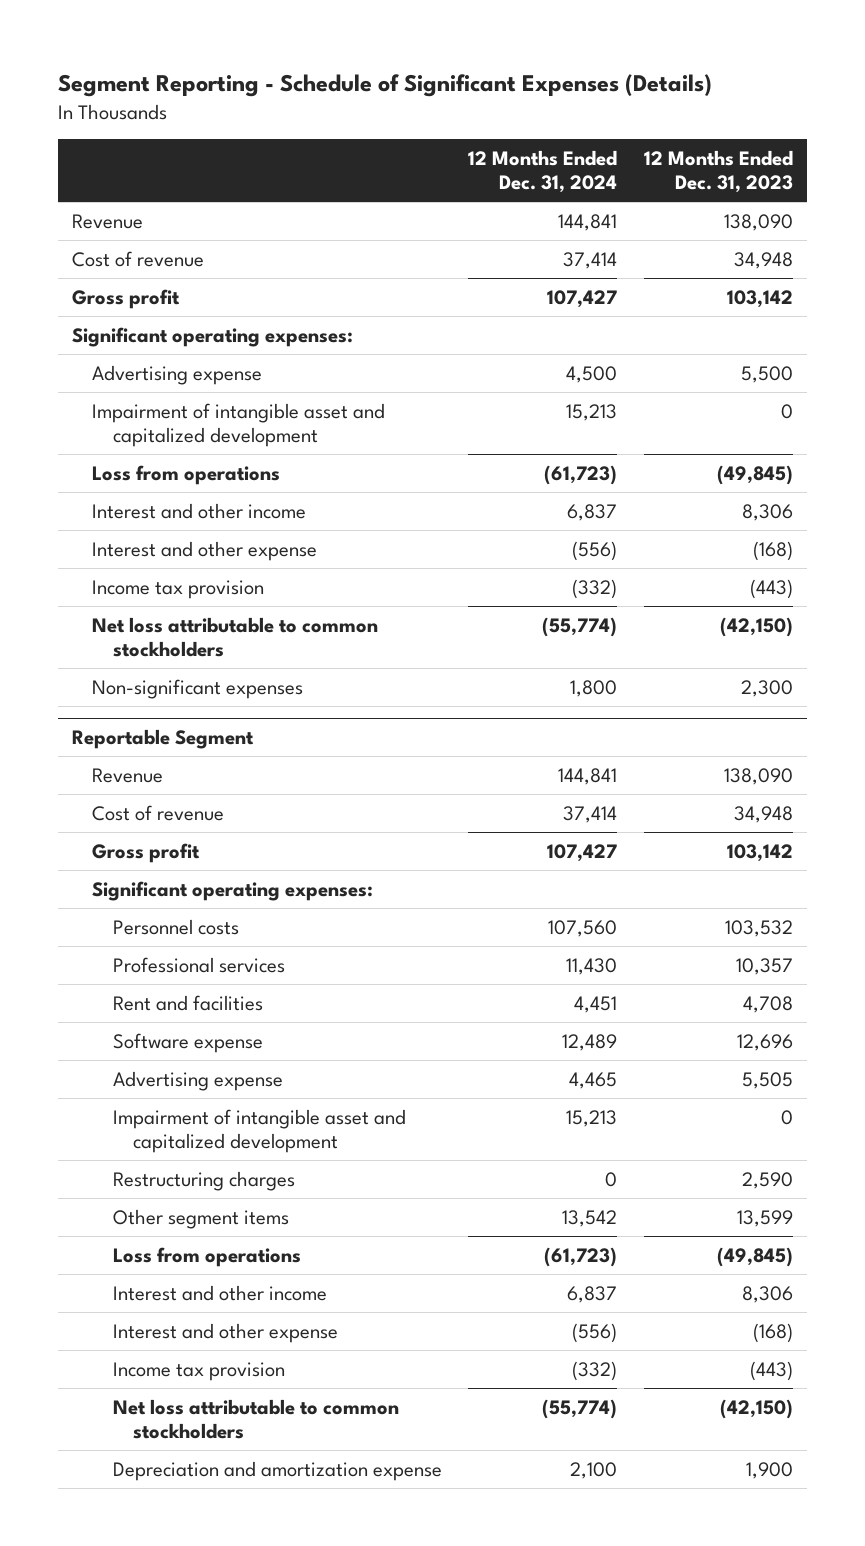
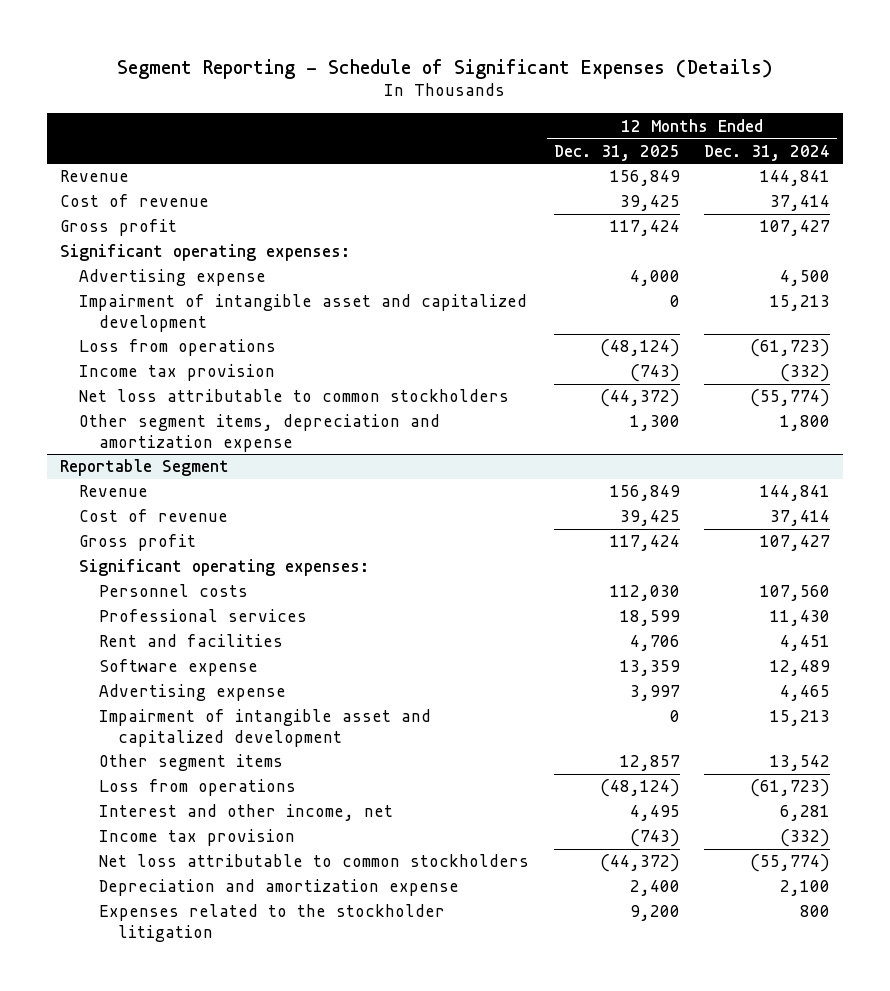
[644,150,794,194] 12 Months Ended Dec. 31, 2023 -> none
none -> [553,144,680,161] Dec. 31, 2025
[92,502,307,519] Interest and other income -> none
[92,540,318,561] Interest and other expense -> none
[92,678,304,699] Non-significant expenses -> none
none -> [79,414,441,452] Other segment items, depreciation and amortization expense
[112,1170,295,1191] Restructuring charges -> none
[112,1322,338,1343] Interest and other expense -> none
[112,1284,327,1301] Interest and other income -> [98,804,393,822] Interest and other income, net
[567,1285,618,1303] 6,837 -> [780,805,831,822] 6,281
none -> [98,904,445,942] Expenses related to the stockholder litigation

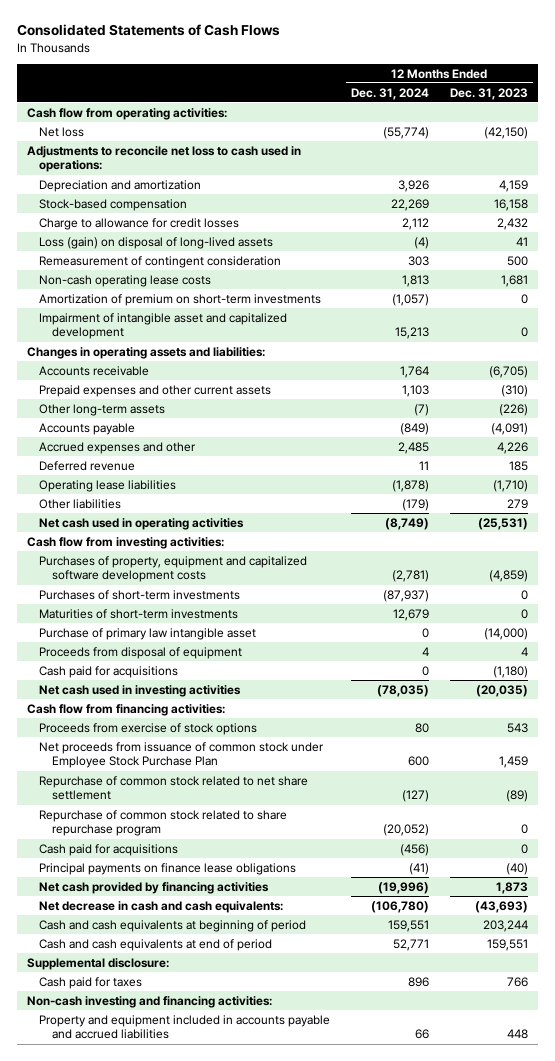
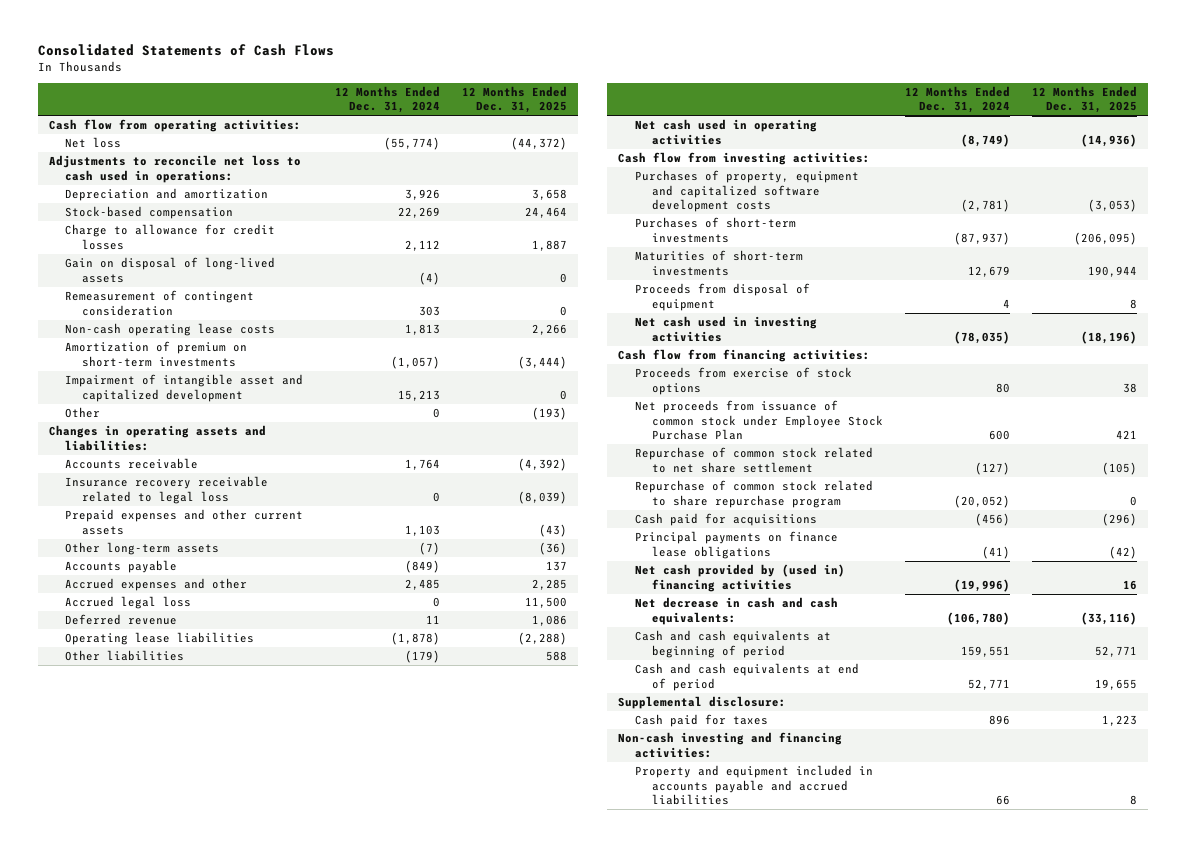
[449,87,528,100] Dec. 31, 2023 -> none
none -> [462,85,568,114] 12 Months Ended Dec. 31, 2025
[39,236,274,249] Loss (gain) on disposal of long-lived assets -> [65,257,276,283] Gain on disposal of long-lived assets
none -> [65,407,101,419] Other
none -> [65,476,269,504] Insurance recovery receivable related to legal loss
none -> [65,596,192,610] Accrued legal loss
[39,627,257,640] Purchase of primary law intangible asset -> none
[39,665,179,678] Cash paid for acquisitions -> none
[39,881,270,894] Net cash provided by financing activities -> [635,564,846,592] Net cash provided by (used in) financing activities

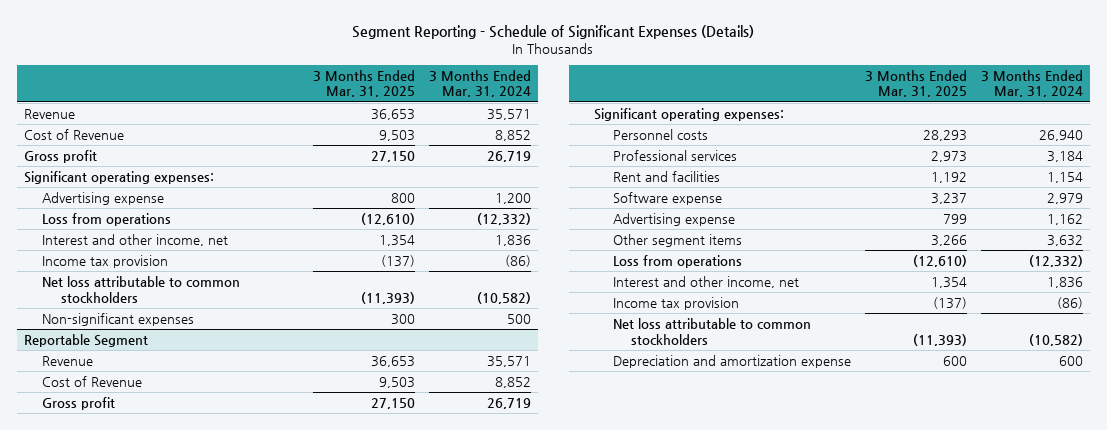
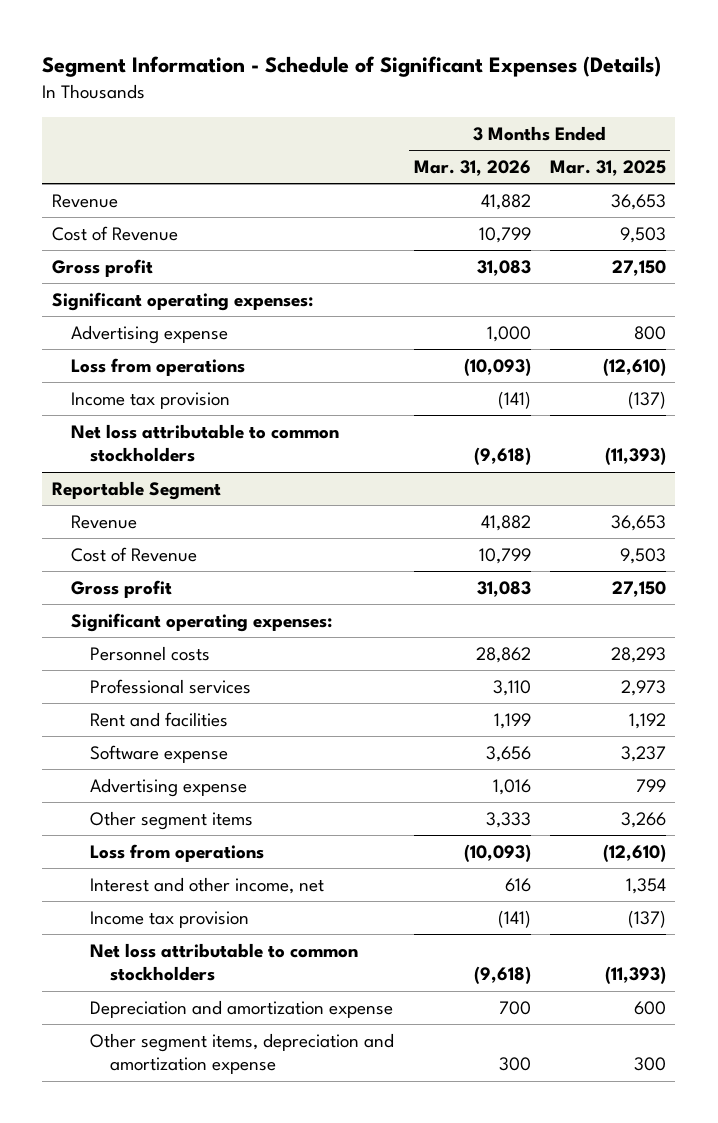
[352,24,755,39] Segment Reporting - Schedule of Significant Expenses (Details) -> [42,56,662,78] Segment Information - Schedule of Significant Expenses (Details)
[428,69,531,98] 3 Months Ended Mar. 31, 2024 -> none
none -> [413,159,531,176] Mar. 31, 2026
[42,233,229,246] Interest and other income, net -> none
[42,312,195,326] Non-significant expenses -> none
none -> [90,1032,395,1075] Other segment items, depreciation and amortization expense

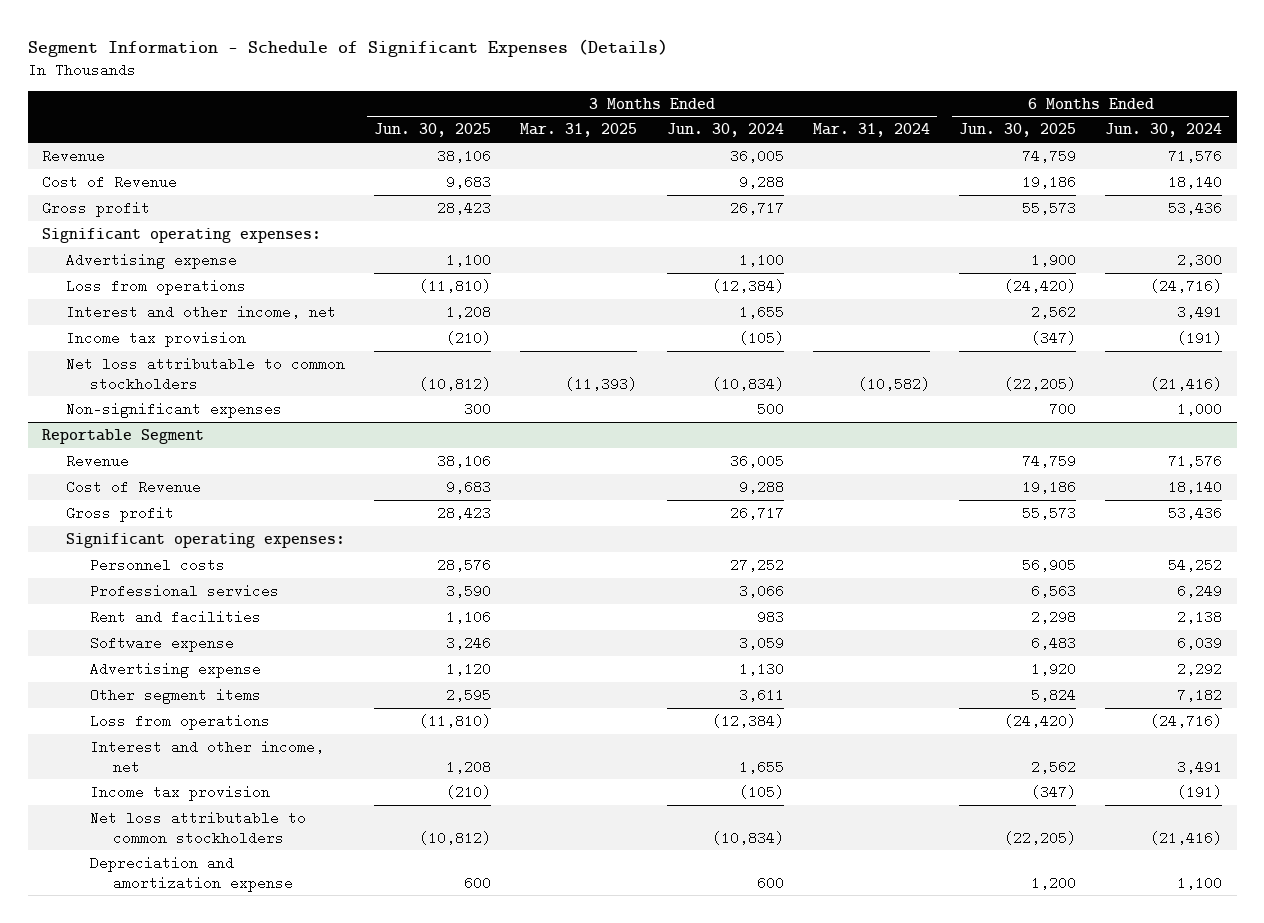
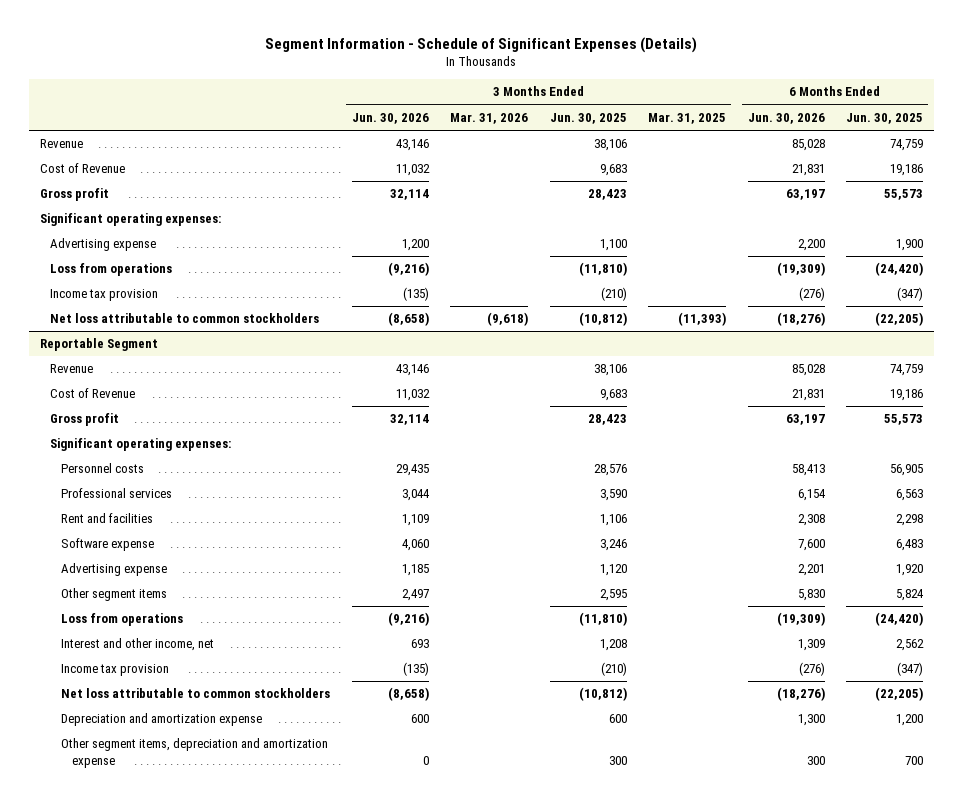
[666,123,784,138] Jun. 30, 2024 -> none
[812,123,930,138] Mar. 31, 2024 -> none
[1105,123,1223,138] Jun. 30, 2024 -> none
none -> [351,112,429,124] Jun. 30, 2026
none -> [450,112,529,124] Mar. 31, 2026
none -> [747,112,825,124] Jun. 30, 2026
[65,304,336,319] Interest and other income, net -> none
[65,401,282,418] Non-significant expenses -> none
none -> [61,738,329,768] Other segment items, depreciation and amortization expense

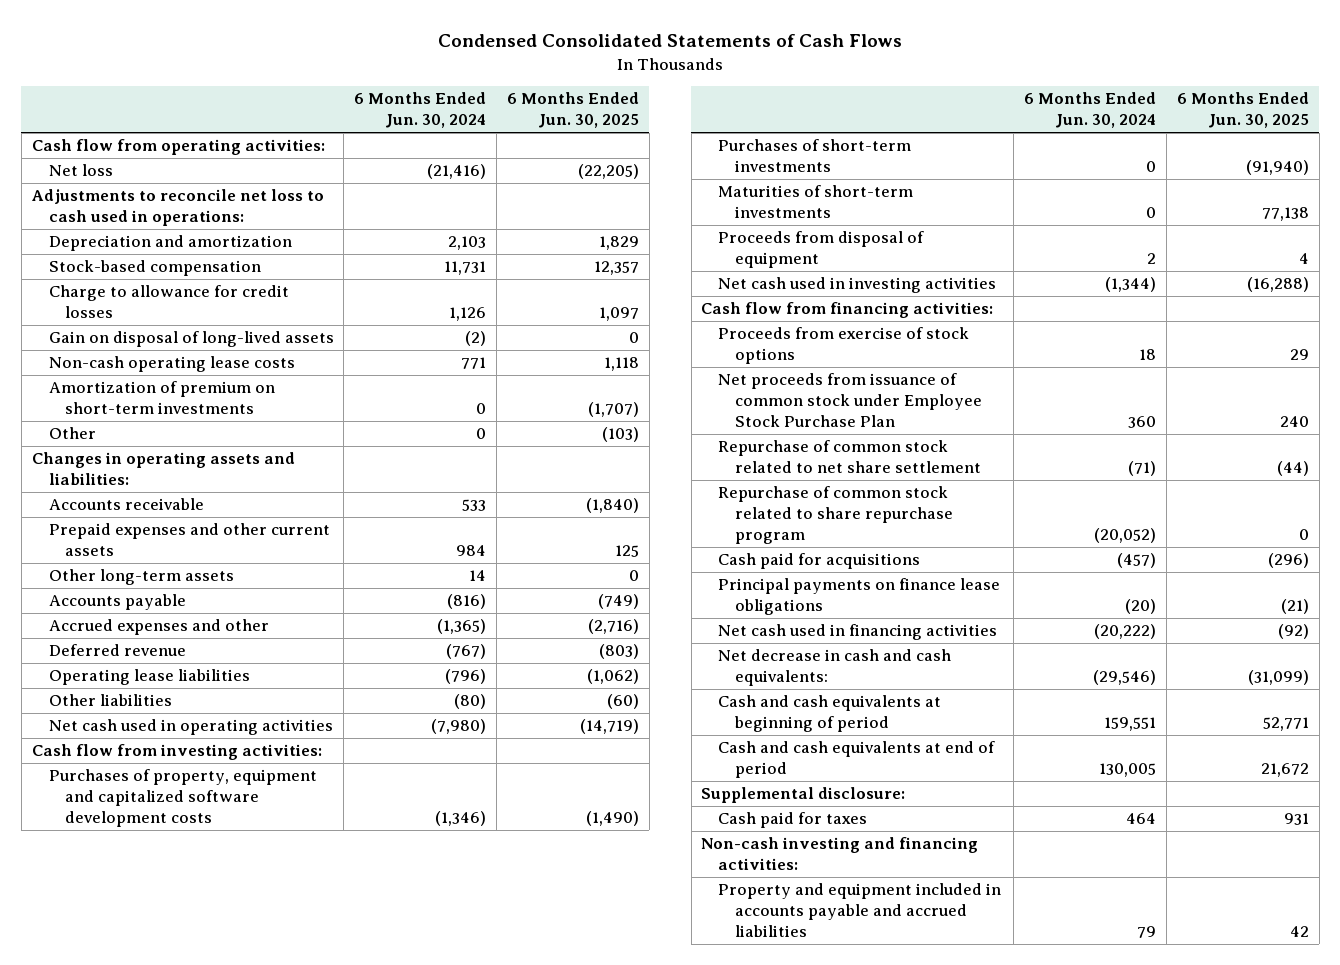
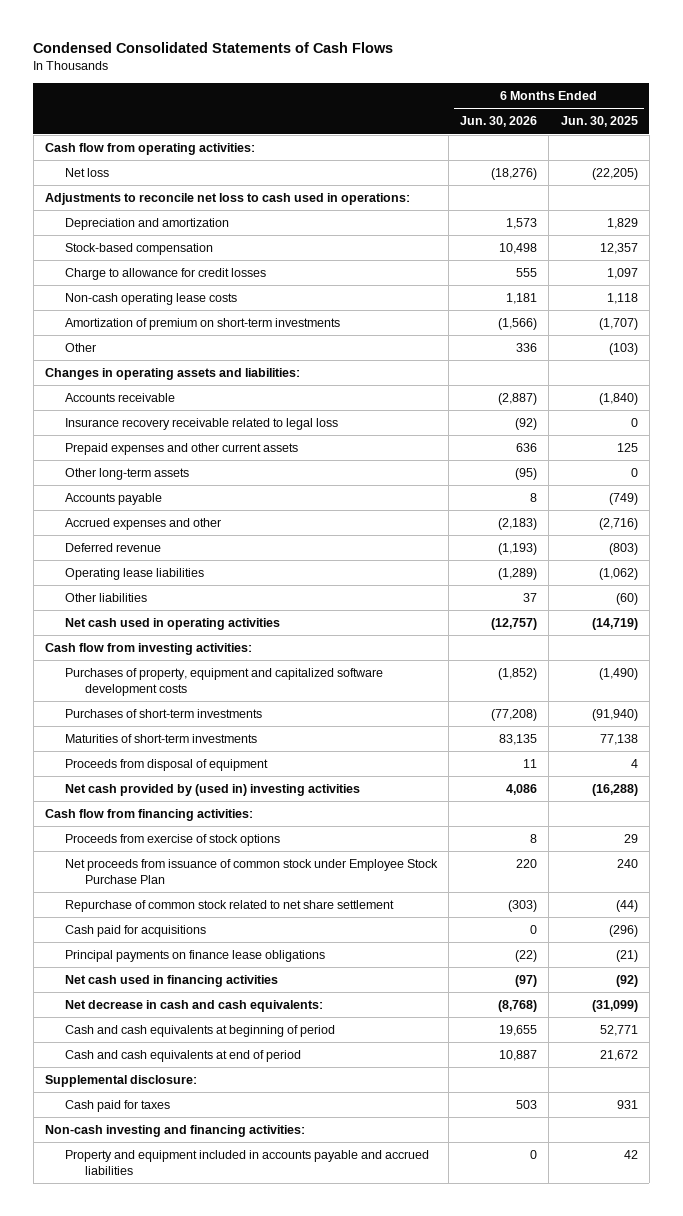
[354,92,487,129] 6 Months Ended Jun. 30, 2024 -> none
none -> [460,116,538,128] Jun. 30, 2026
[48,331,334,348] Gain on disposal of long-lived assets -> none
none -> [64,418,338,431] Insurance recovery receivable related to legal loss
[718,277,997,294] Net cash used in investing activities -> [64,784,360,797] Net cash provided by (used in) investing activities
[718,486,954,545] Repurchase of common stock related to share repurchase program -> none

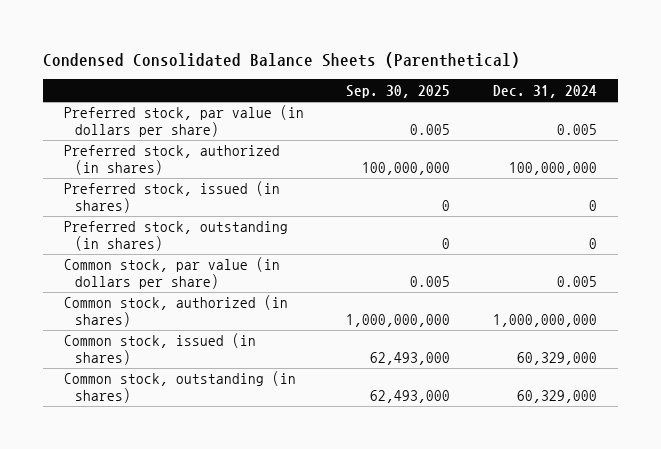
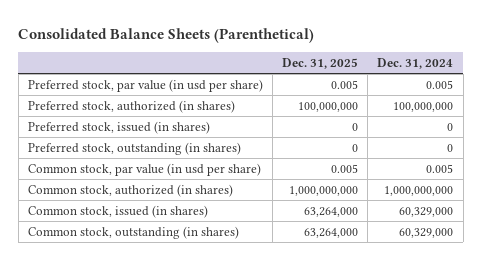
[42,52,520,69] Condensed Consolidated Balance Sheets (Parenthetical) -> [18,27,315,43] Consolidated Balance Sheets (Parenthetical)
[346,84,451,98] Sep. 30, 2025 -> none
none -> [282,57,359,69] Dec. 31, 2025
[63,105,304,138] Preferred stock, par value (in dollars per share) -> [27,78,263,92] Preferred stock, par value (in usd per share)
[63,257,280,290] Common stock, par value (in dollars per share) -> [27,162,261,176] Common stock, par value (in usd per share)

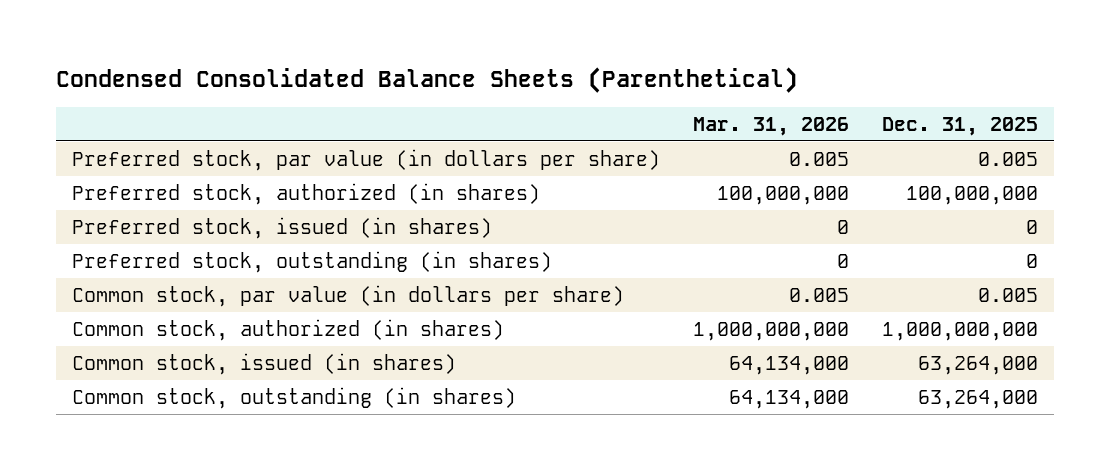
[18,27,315,43] Consolidated Balance Sheets (Parenthetical) -> [55,66,798,93] Condensed Consolidated Balance Sheets (Parenthetical)
[377,57,454,69] Dec. 31, 2024 -> none
none -> [693,116,850,136] Mar. 31, 2026
[27,78,263,92] Preferred stock, par value (in usd per share) -> [72,149,661,172] Preferred stock, par value (in dollars per share)
[27,162,261,176] Common stock, par value (in usd per share) -> [72,285,625,308] Common stock, par value (in dollars per share)

